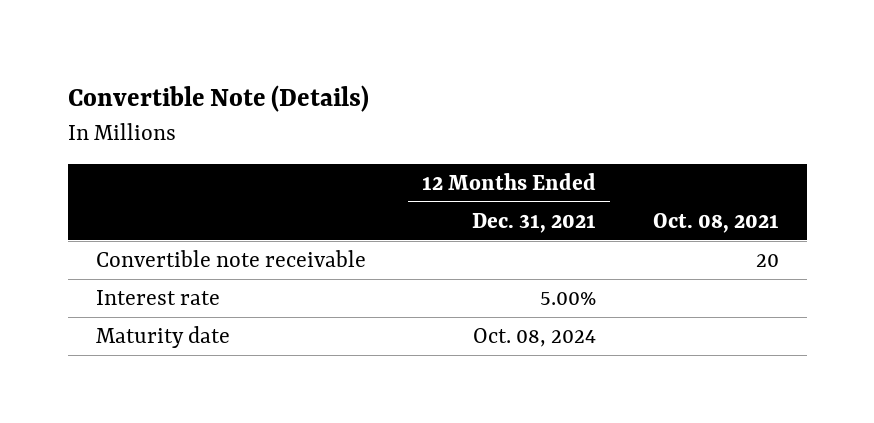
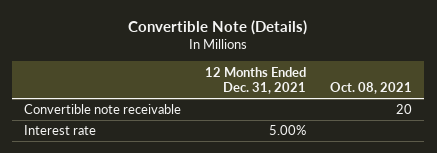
[95,325,230,348] Maturity date -> none

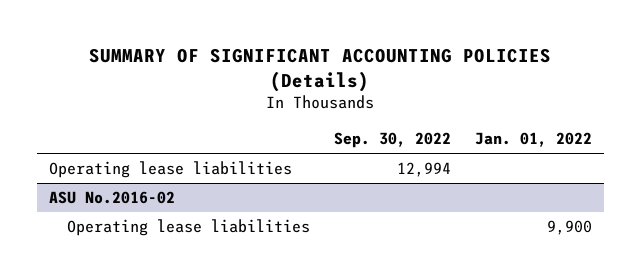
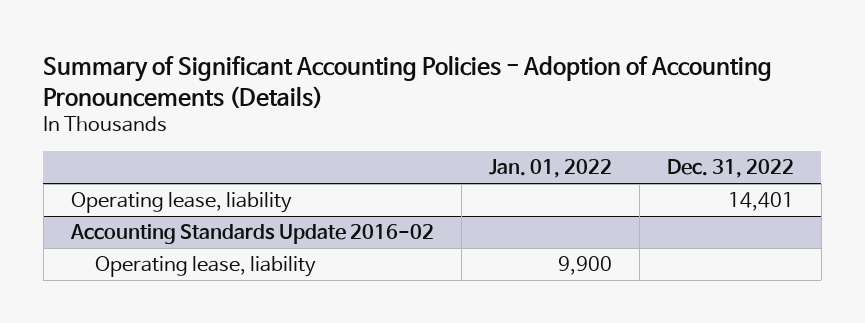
[89,47,552,92] SUMMARY OF SIGNIFICANT ACCOUNTING POLICIES (Details) -> [43,54,773,109] Summary of Significant Accounting Policies - Adoption of Accounting Pronouncements (Details)
[334,132,452,149] Sep. 30, 2022 -> none
none -> [666,159,794,179] Dec. 31, 2022
[48,161,292,179] Operating lease liabilities -> [70,192,292,214] Operating lease, liability
[48,191,175,205] ASU No.2016-02 -> [69,224,434,245] Accounting Standards Update 2016-02
[67,219,311,237] Operating lease liabilities -> [95,256,317,278] Operating lease, liability

